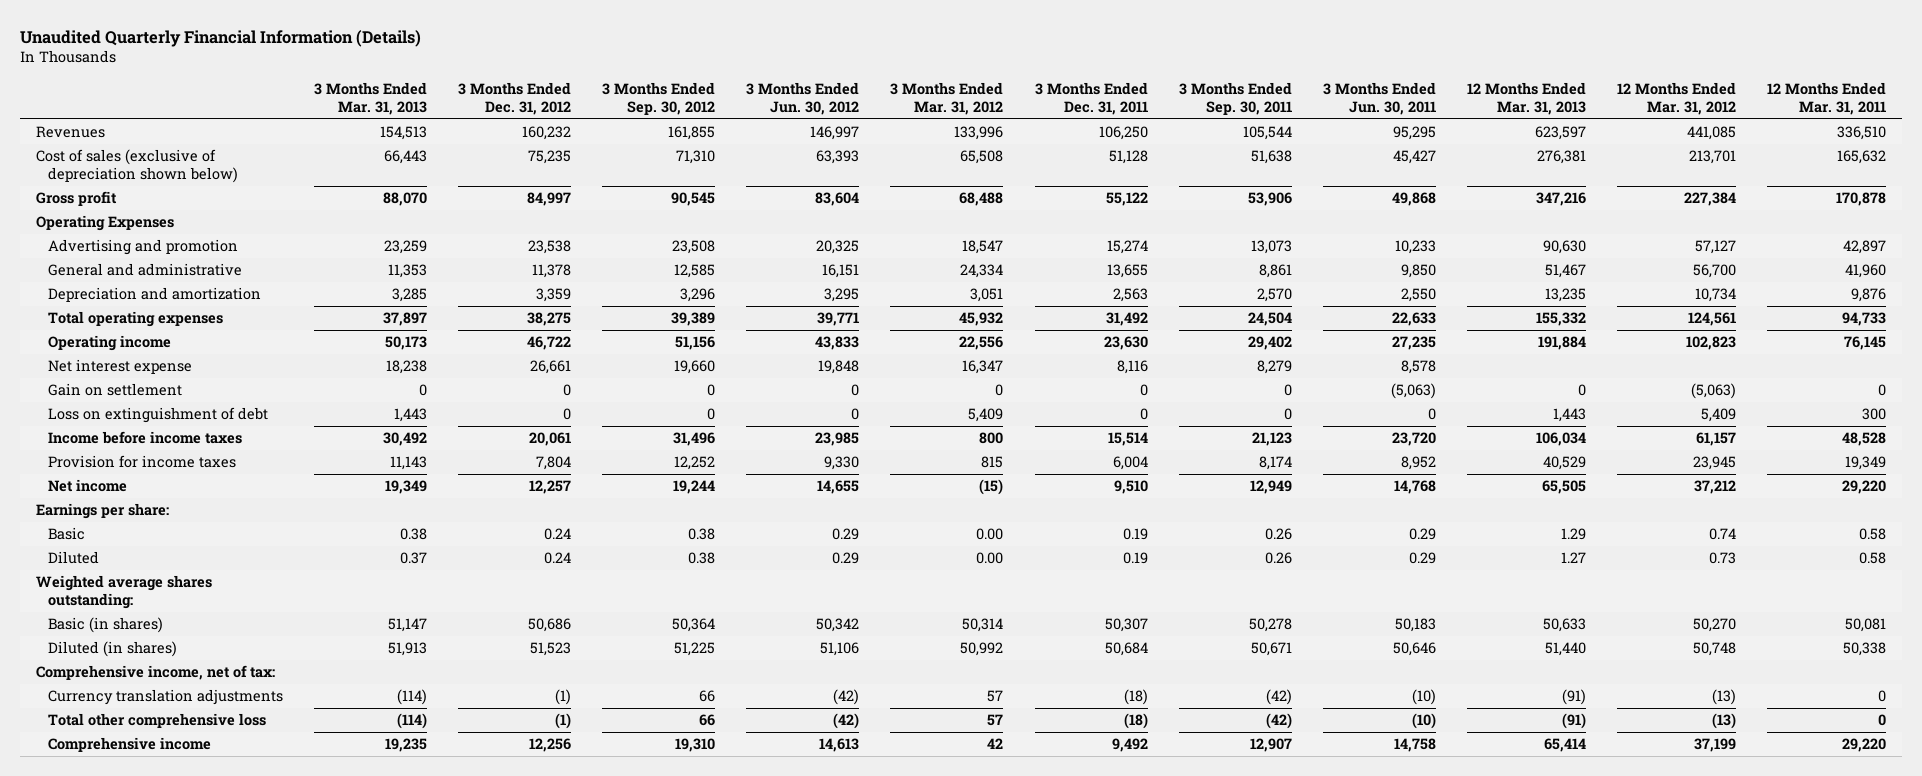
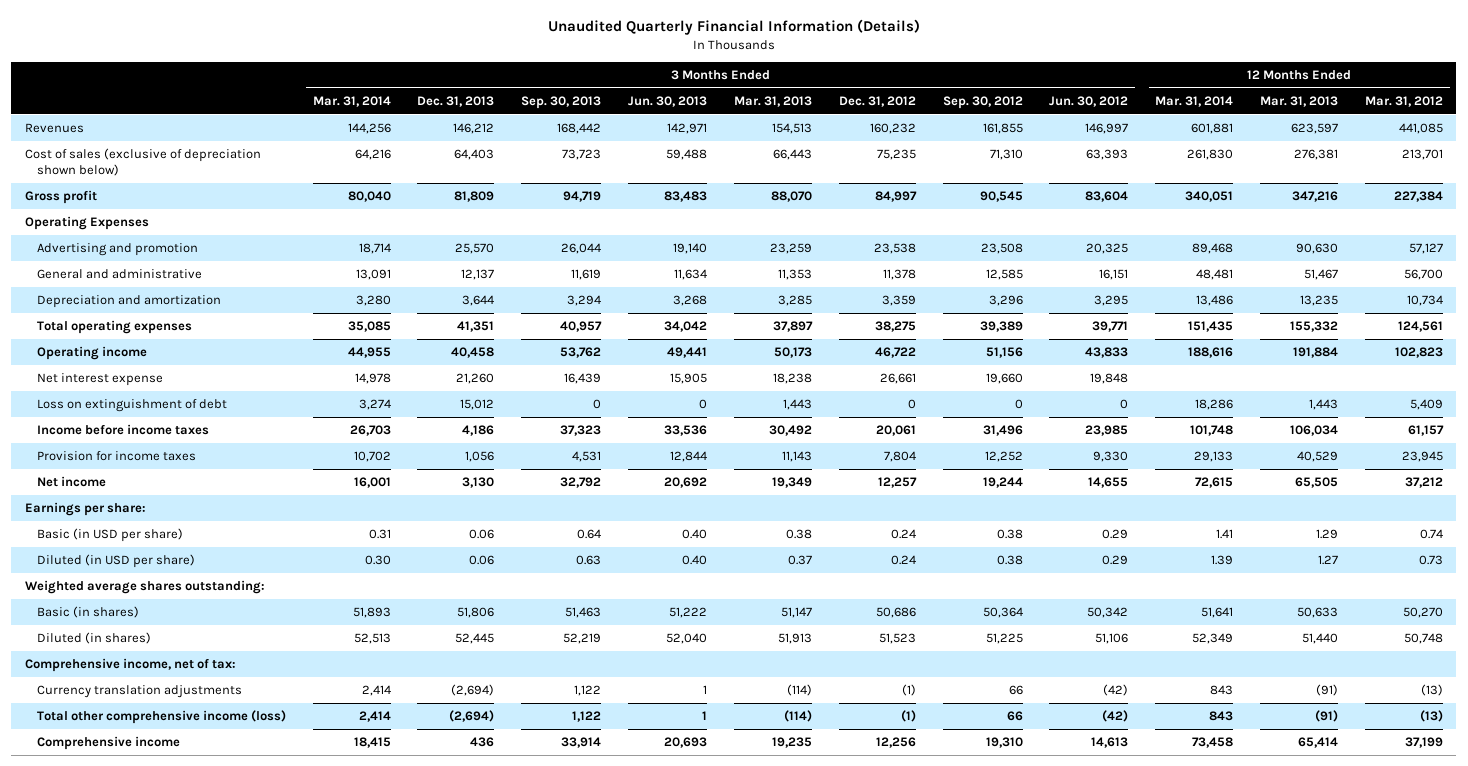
[890,81,1004,116] 3 Months Ended Mar. 31, 2012 -> none
[1034,81,1148,116] 3 Months Ended Dec. 31, 2011 -> none
[1178,81,1292,116] 3 Months Ended Sep. 30, 2011 -> none
[1322,81,1436,116] 3 Months Ended Jun. 30, 2011 -> none
[1767,81,1887,116] 12 Months Ended Mar. 31, 2011 -> none
none -> [312,95,391,107] Mar. 31, 2014
none -> [417,95,495,107] Dec. 31, 2013
none -> [521,95,602,109] Sep. 30, 2013
none -> [628,95,708,107] Jun. 30, 2013
none -> [1155,95,1234,107] Mar. 31, 2014
[47,383,182,397] Gain on settlement -> none
[47,527,85,541] Basic -> [36,527,183,542] Basic (in USD per share)
[47,551,99,565] Diluted -> [36,553,195,568] Diluted (in USD per share)
[47,713,266,729] Total other comprehensive loss -> [36,709,286,724] Total other comprehensive income (loss)

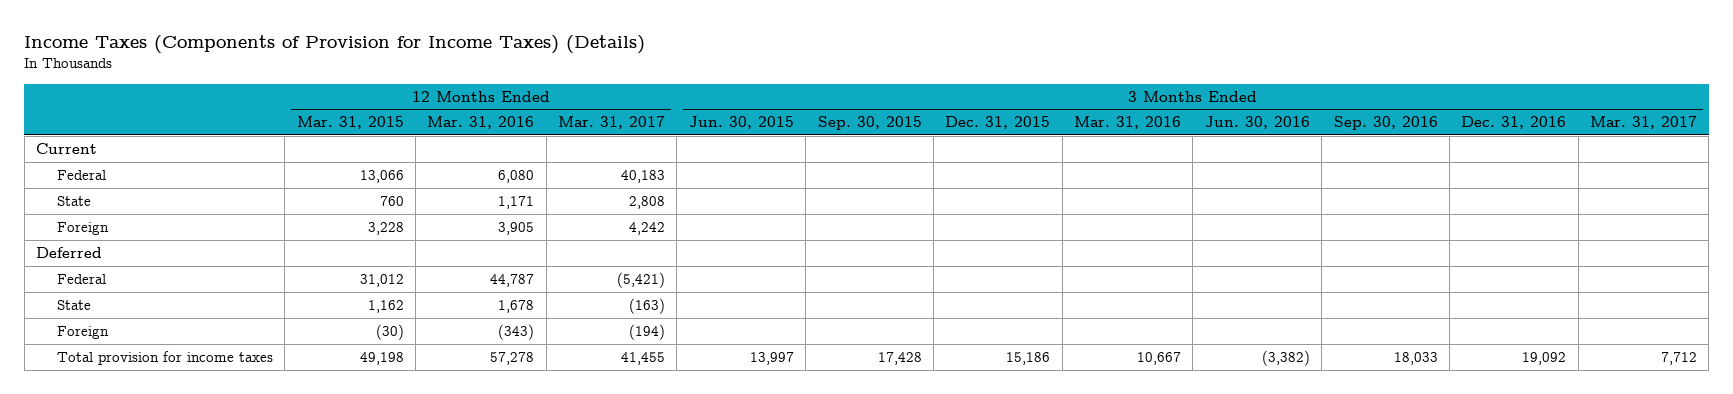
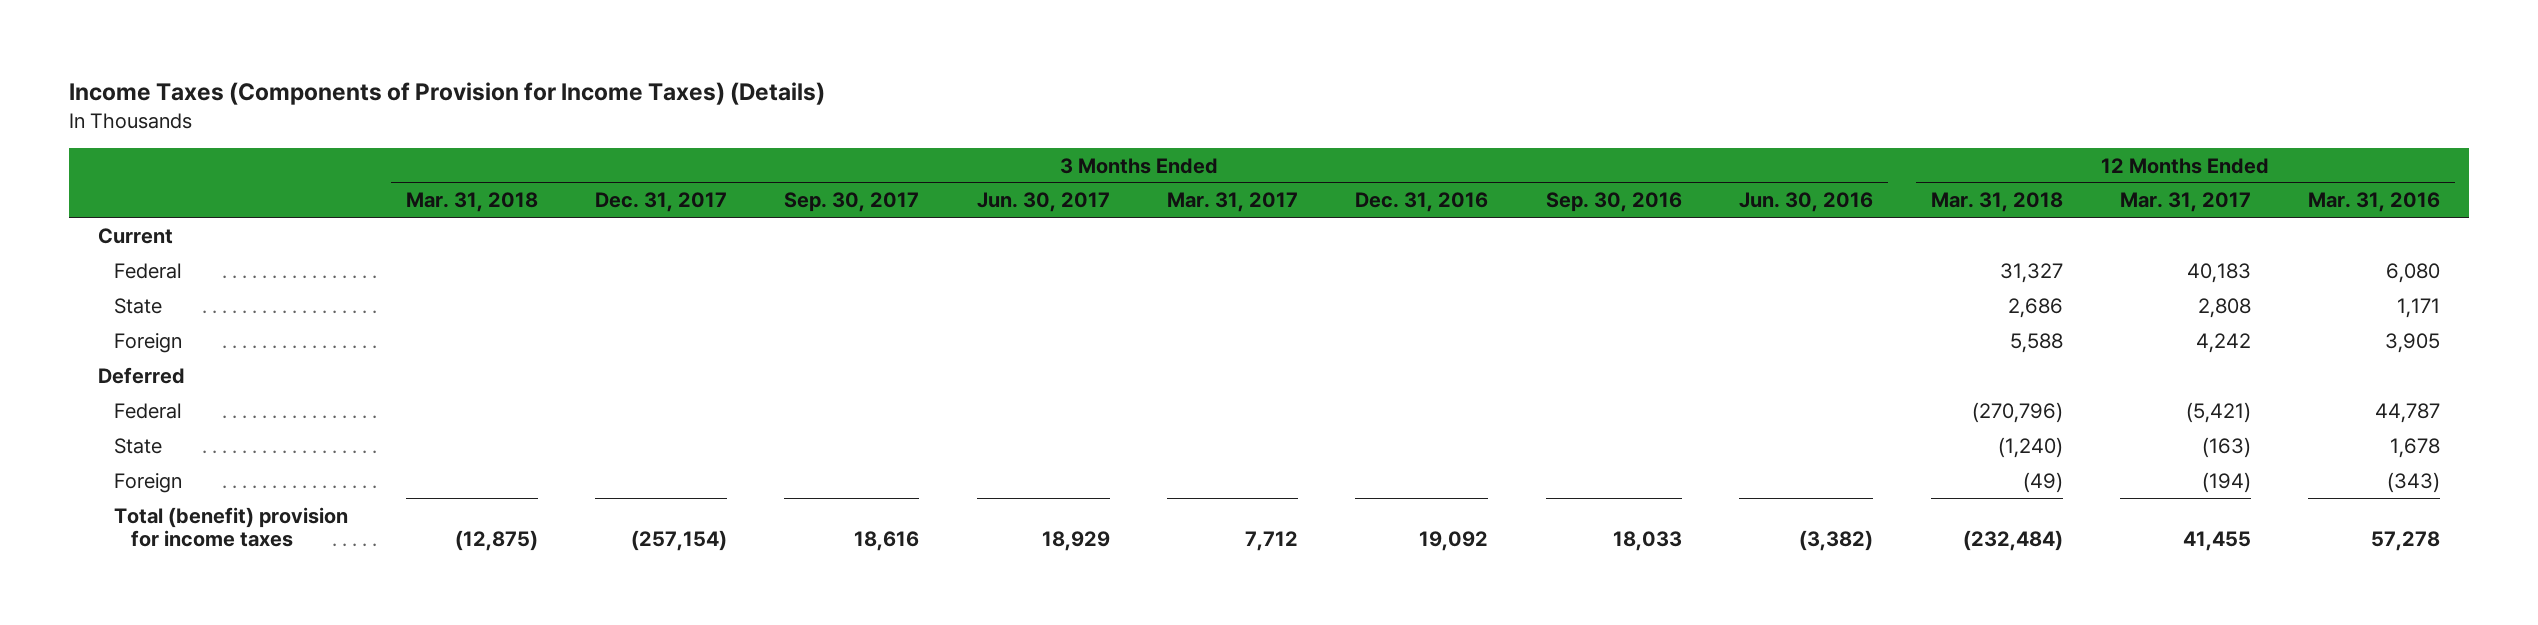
[296,116,404,130] Mar. 31, 2015 -> none
[688,116,794,130] Jun. 30, 2015 -> none
[817,116,922,131] Sep. 30, 2015 -> none
[945,116,1051,130] Dec. 31, 2015 -> none
[1074,116,1182,130] Mar. 31, 2016 -> none
none -> [405,192,538,213] Mar. 31, 2018
none -> [595,192,728,213] Dec. 31, 2017
none -> [784,192,920,213] Sep. 30, 2017
none -> [976,192,1110,213] Jun. 30, 2017
none -> [1930,192,2063,213] Mar. 31, 2018
[56,350,273,365] Total provision for income taxes -> [114,506,349,548] Total (benefit) provision for income taxes

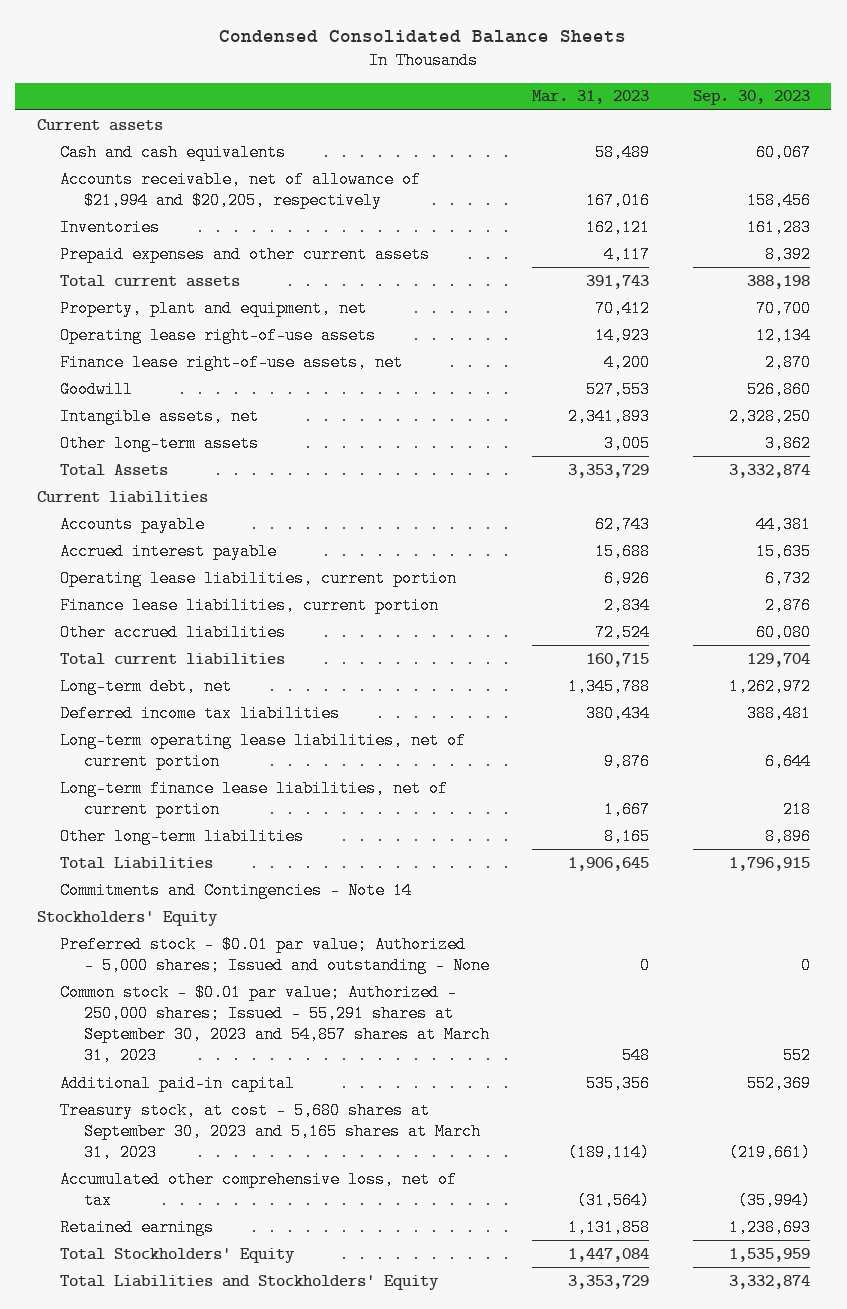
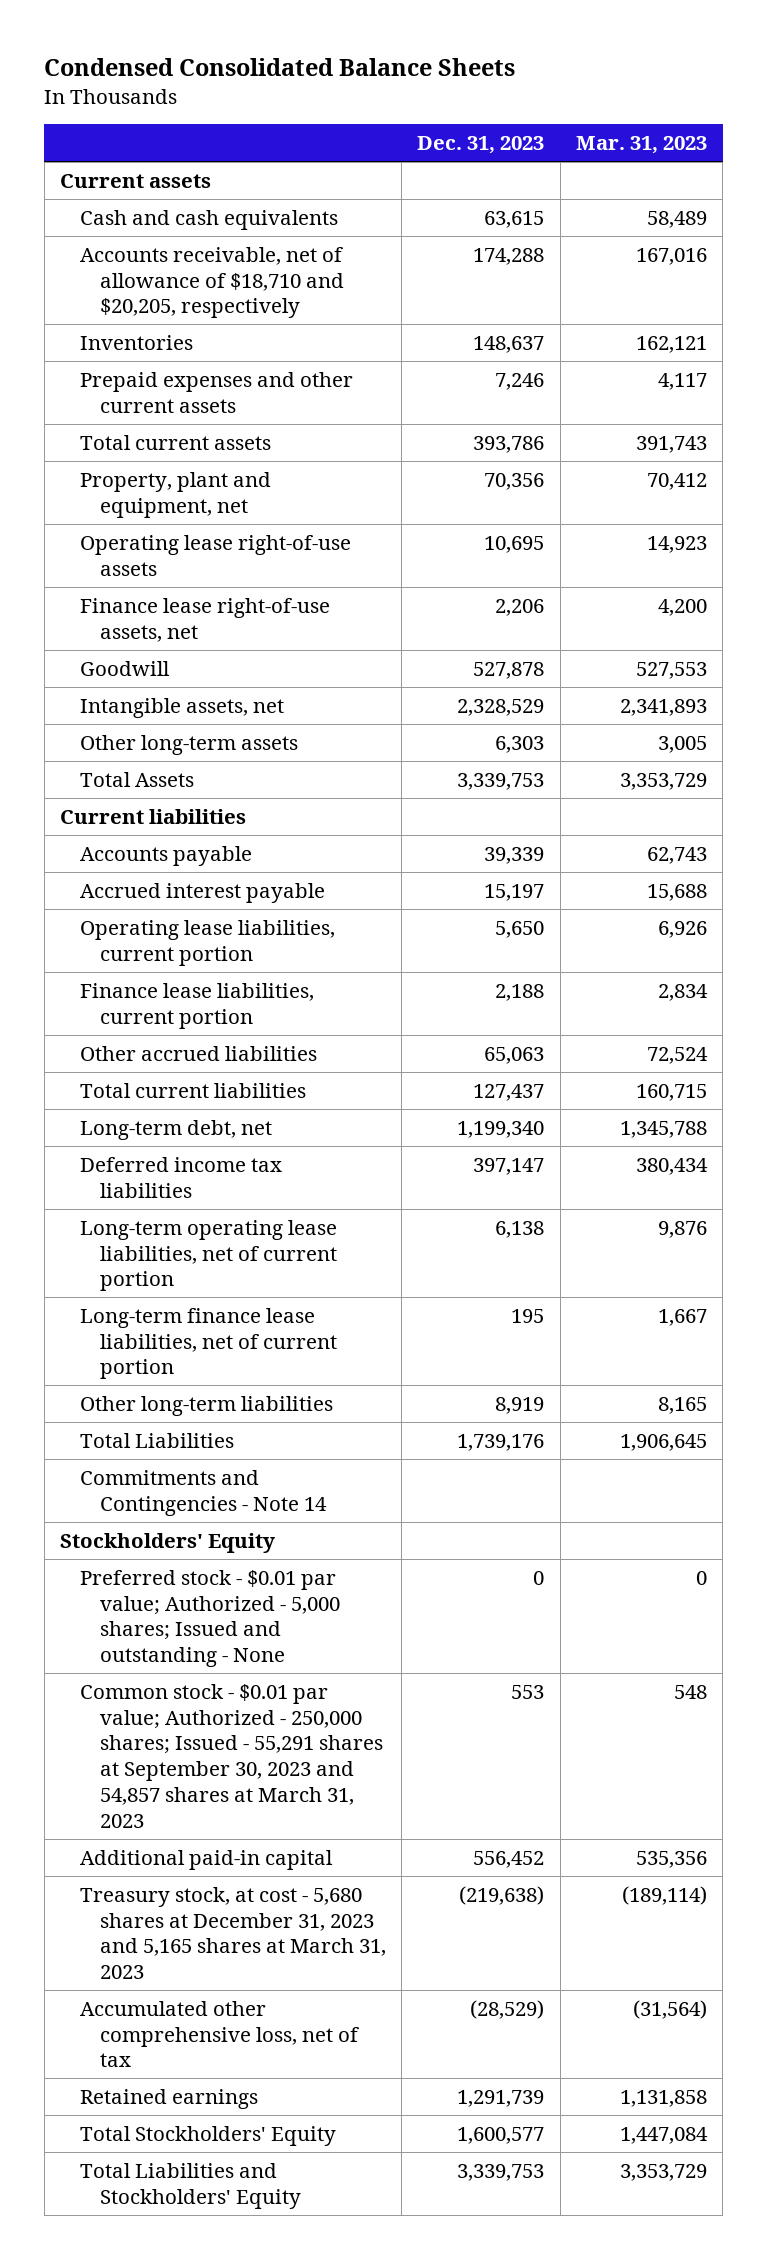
[692,90,810,106] Sep. 30, 2023 -> none
none -> [417,136,545,155] Dec. 31, 2023
[60,170,422,210] Accounts receivable, net of allowance of $21,994 and $20,205, respectively -> [79,246,344,319] Accounts receivable, net of allowance of $18,710 and $20,205, respectively
[60,1101,481,1162] Treasury stock, at cost - 5,680 shares at September 30, 2023 and 5,165 shares at March 31, 2023 -> [79,1886,386,1980] Treasury stock, at cost - 5,680 shares at December 31, 2023 and 5,165 shares at March 31, 2023

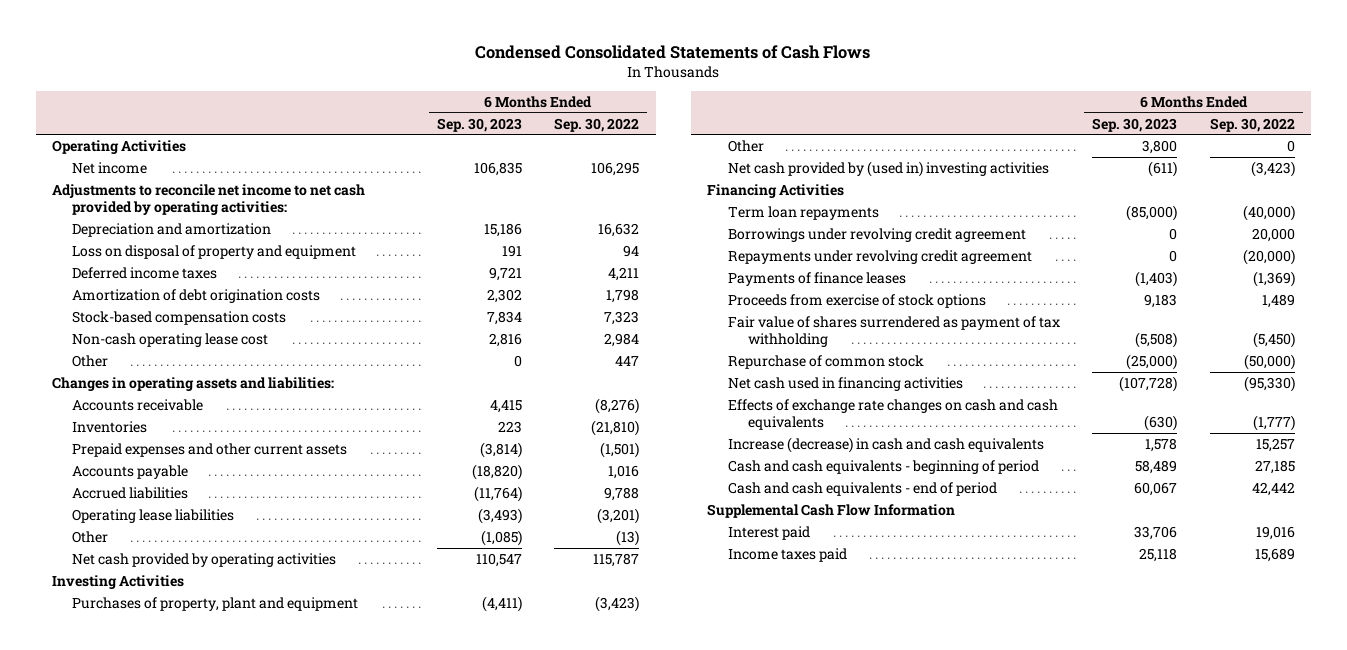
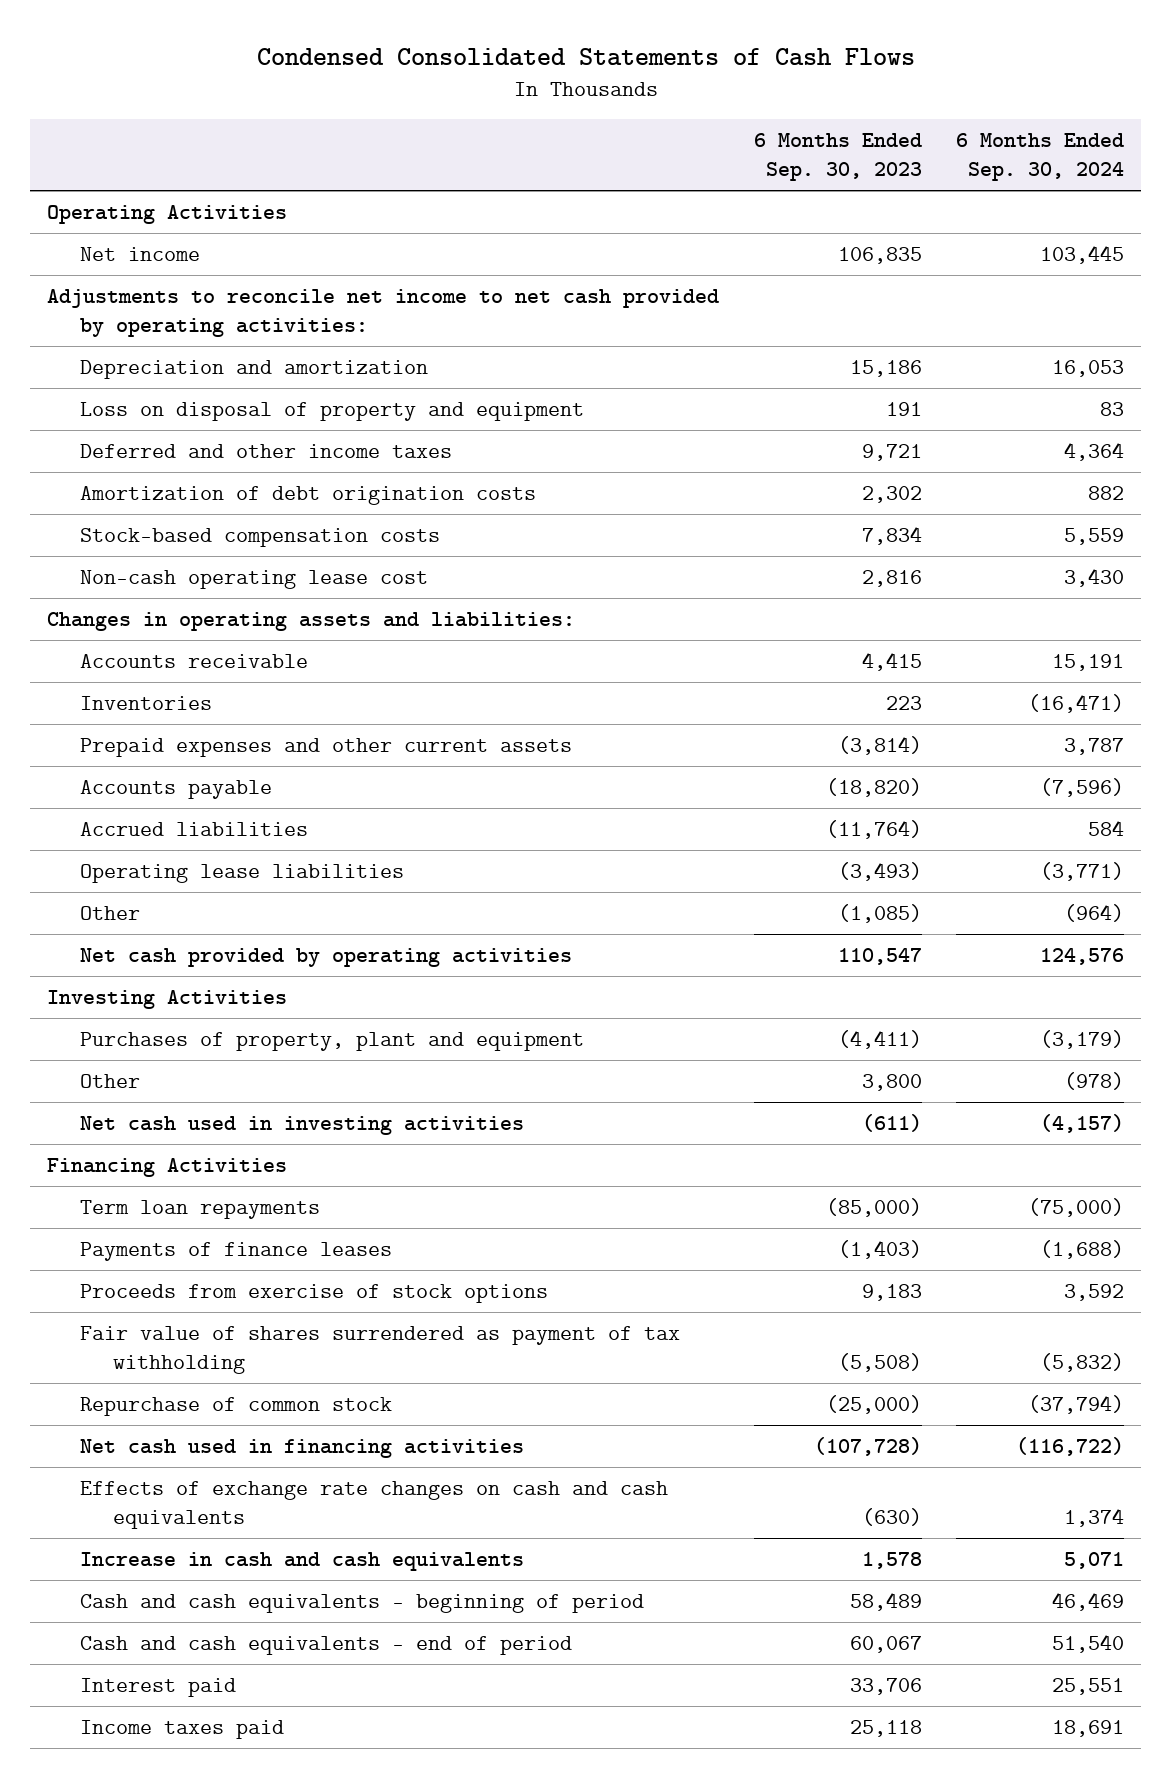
[554,117,640,132] Sep. 30, 2022 -> none
none -> [955,133,1124,182] 6 Months Ended Sep. 30, 2024
[72,266,218,279] Deferred income taxes -> [80,443,453,458] Deferred and other income taxes
[72,354,109,367] Other -> none
[727,160,1049,177] Net cash provided by (used in) investing activities -> [80,1115,525,1135] Net cash used in investing activities
[727,227,1026,242] Borrowings under revolving credit agreement -> none
[727,249,1032,264] Repayments under revolving credit agreement -> none
[727,436,1044,453] Increase (decrease) in cash and cash equivalents -> [80,1551,525,1571] Increase in cash and cash equivalents
[707,503,956,518] Supplemental Cash Flow Information -> none

